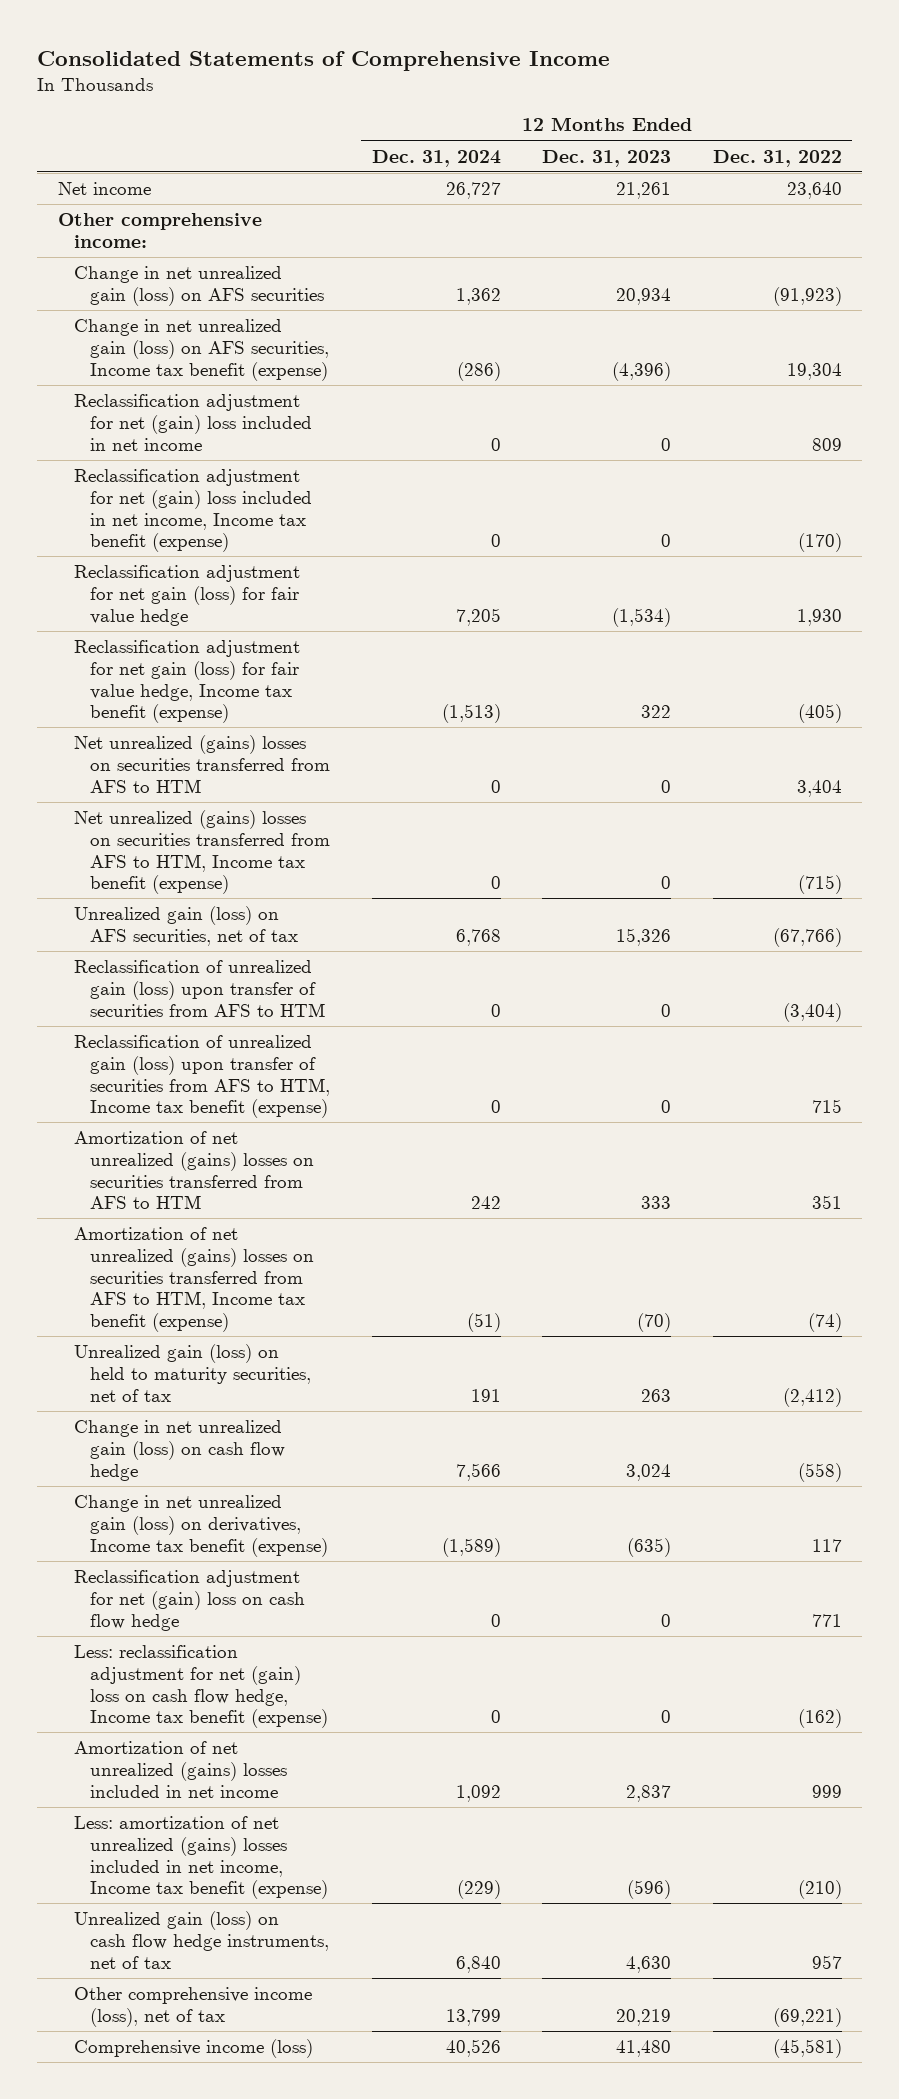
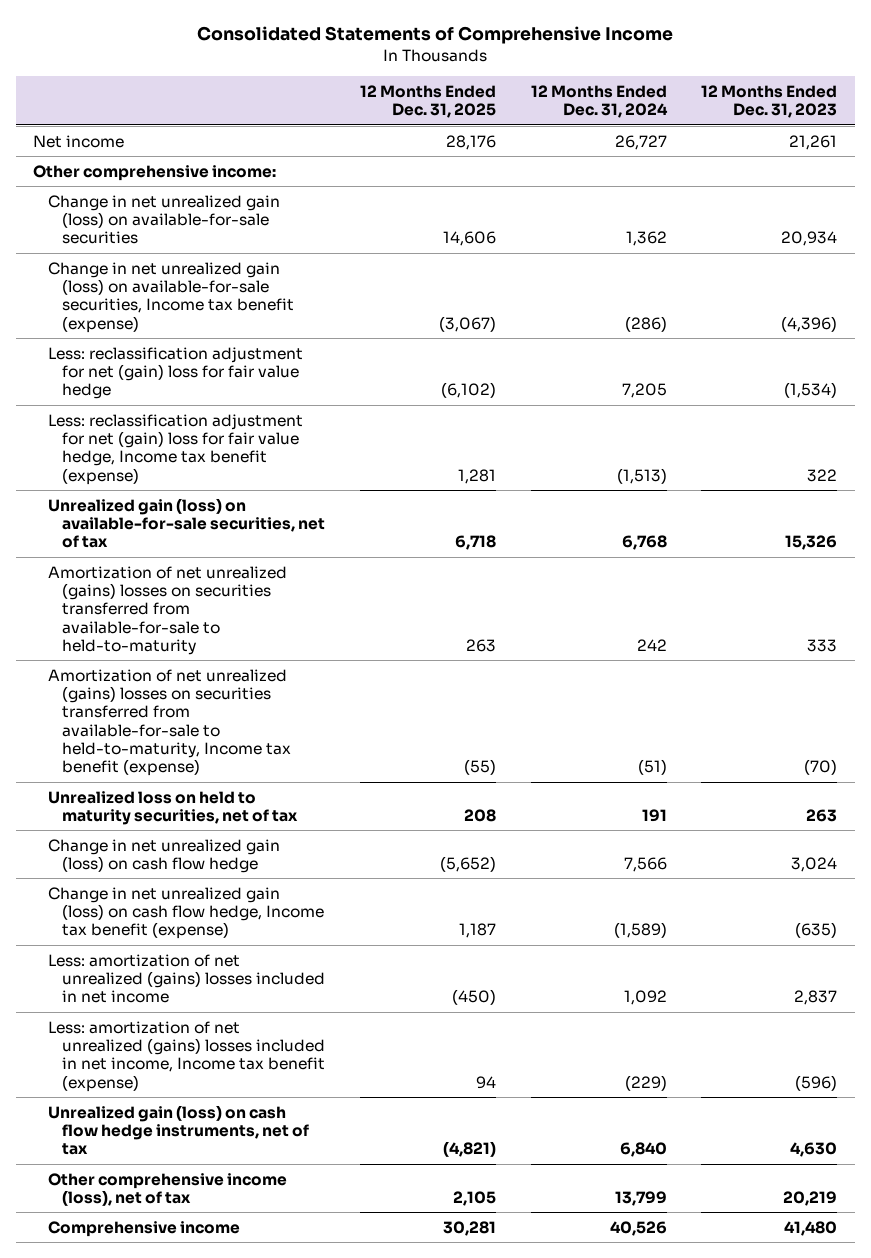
[712,149,842,167] Dec. 31, 2022 -> none
none -> [359,84,496,119] 12 Months Ended Dec. 31, 2025
[73,394,313,451] Reclassification adjustment for net (gain) loss included in net income -> none
[73,469,313,553] Reclassification adjustment for net (gain) loss included in net income, Income tax benefit (expense) -> none
[73,735,331,793] Net unrealized (gains) losses on securities transferred from AFS to HTM -> none
[73,810,331,895] Net unrealized (gains) losses on securities transferred from AFS to HTM, Income tax benefit (expense) -> none
[73,960,326,1017] Reclassification of unrealized gain (loss) upon transfer of securities from AFS to HTM -> none
[73,1035,331,1119] Reclassification of unrealized gain (loss) upon transfer of securities from AFS to HTM, Income tax benefit (expense) -> none
[73,266,325,306] Change in net unrealized gain (loss) on AFS securities -> [47,194,280,245] Change in net unrealized gain (loss) on available-for-sale securities
[73,319,330,381] Change in net unrealized gain (loss) on AFS securities, Income tax benefit (expense) -> [47,261,294,333] Change in net unrealized gain (loss) on available-for-sale securities, Income tax benefit (expense)
[73,565,300,626] Reclassification adjustment for net gain (loss) for fair value hedge -> [47,346,303,400] Less: reclassification adjustment for net (gain) loss for fair value hedge
[73,640,300,724] Reclassification adjustment for net gain (loss) for fair value hedge, Income tax benefit (expense) -> [47,413,303,485] Less: reclassification adjustment for net (gain) loss for fair value hedge, Income tax benefit (expense)
[73,906,299,946] Unrealized gain (loss) on AFS securities, net of tax -> [47,497,325,549] Unrealized gain (loss) on available-for-sale securities, net of tax
[73,1131,315,1210] Amortization of net unrealized (gains) losses on securities transferred from AFS to HTM -> [47,565,287,655] Amortization of net unrealized (gains) losses on securities transferred from available-for-sale to held-to-maturity
[73,1227,315,1332] Amortization of net unrealized (gains) losses on securities transferred from AFS to HTM, Income tax benefit (expense) -> [47,668,291,777] Amortization of net unrealized (gains) losses on securities transferred from available-for-sale to held-to-maturity, Income tax benefit (expense)
[73,1344,312,1402] Unrealized gain (loss) on held to maturity securities, net of tax -> [47,790,298,825] Unrealized loss on held to maturity securities, net of tax
[73,1570,306,1631] Reclassification adjustment for net (gain) loss on cash flow hedge -> none
[73,1645,329,1729] Less: reclassification adjustment for net (gain) loss on cash flow hedge, Income tax benefit (expense) -> none
[73,1495,329,1557] Change in net unrealized gain (loss) on derivatives, Income tax benefit (expense) -> [47,886,324,940] Change in net unrealized gain (loss) on cash flow hedge, Income tax benefit (expense)
[73,1741,288,1798] Amortization of net unrealized (gains) losses included in net income -> [47,953,325,1004] Less: amortization of net unrealized (gains) losses included in net income
[73,2039,313,2059] Comprehensive income (loss) -> [47,1220,240,1237] Comprehensive income

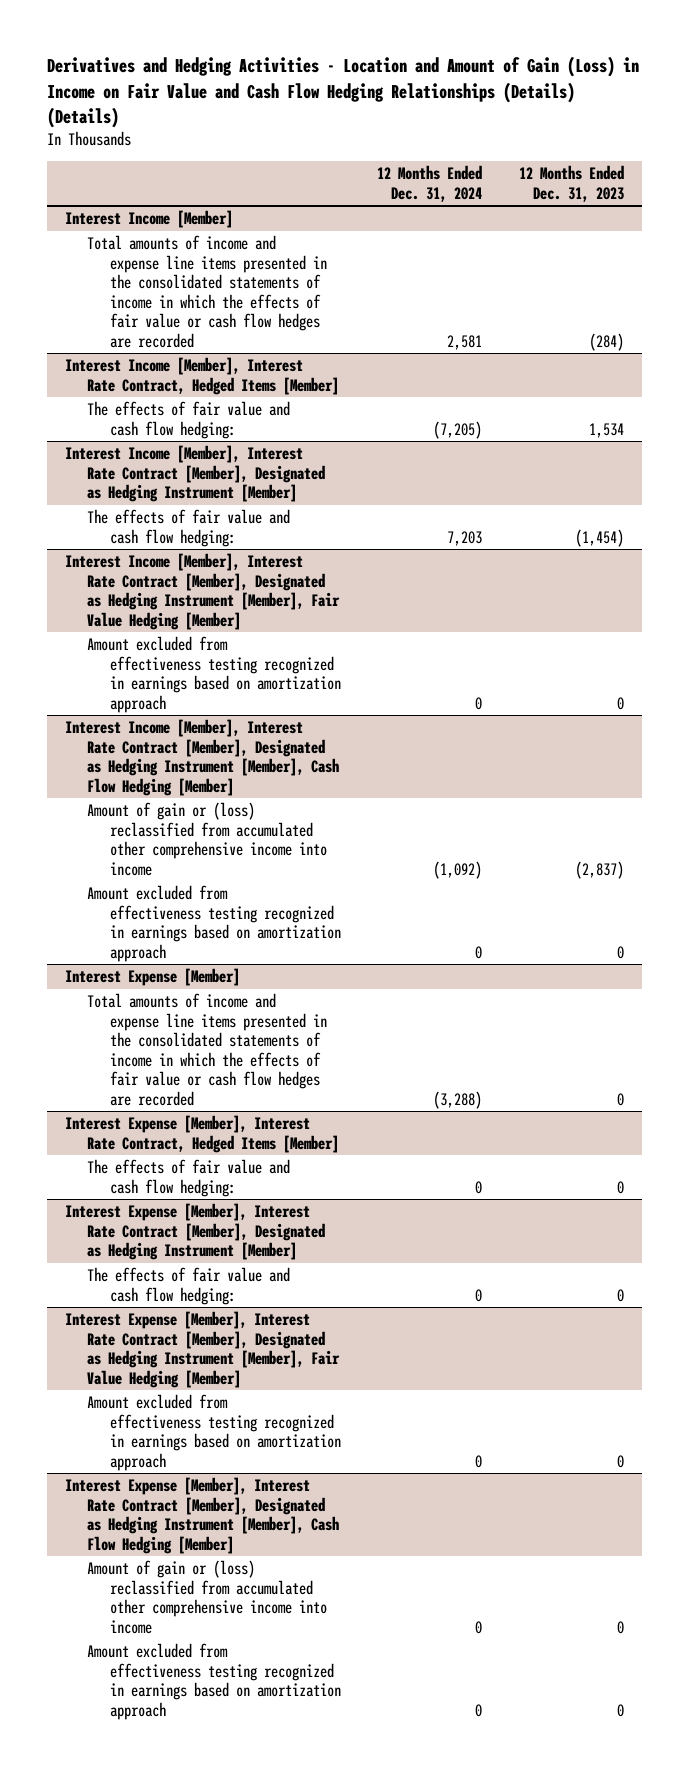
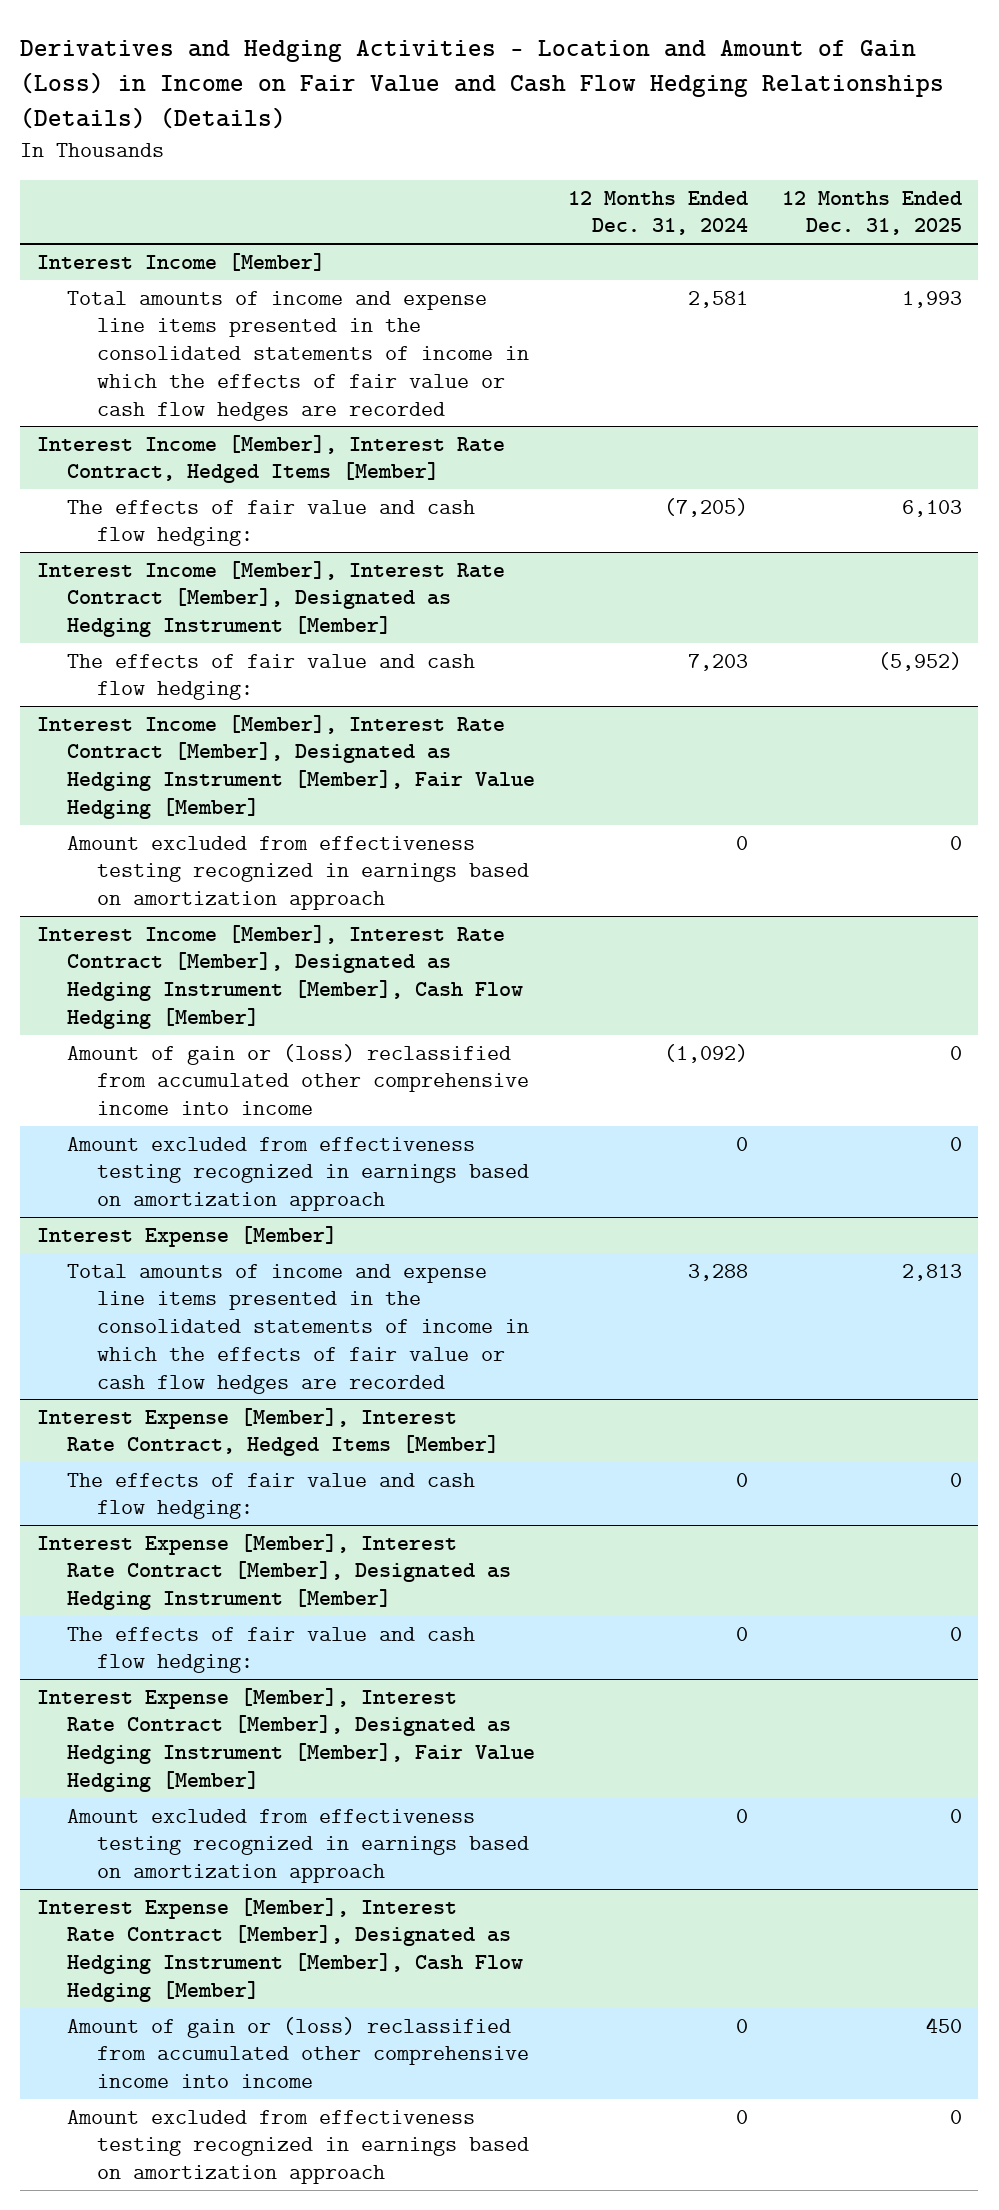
[518,165,624,202] 12 Months Ended Dec. 31, 2023 -> none
none -> [781,190,962,236] 12 Months Ended Dec. 31, 2025
[433,1090,483,1109] (3,288) -> [688,1263,749,1281] 3,288

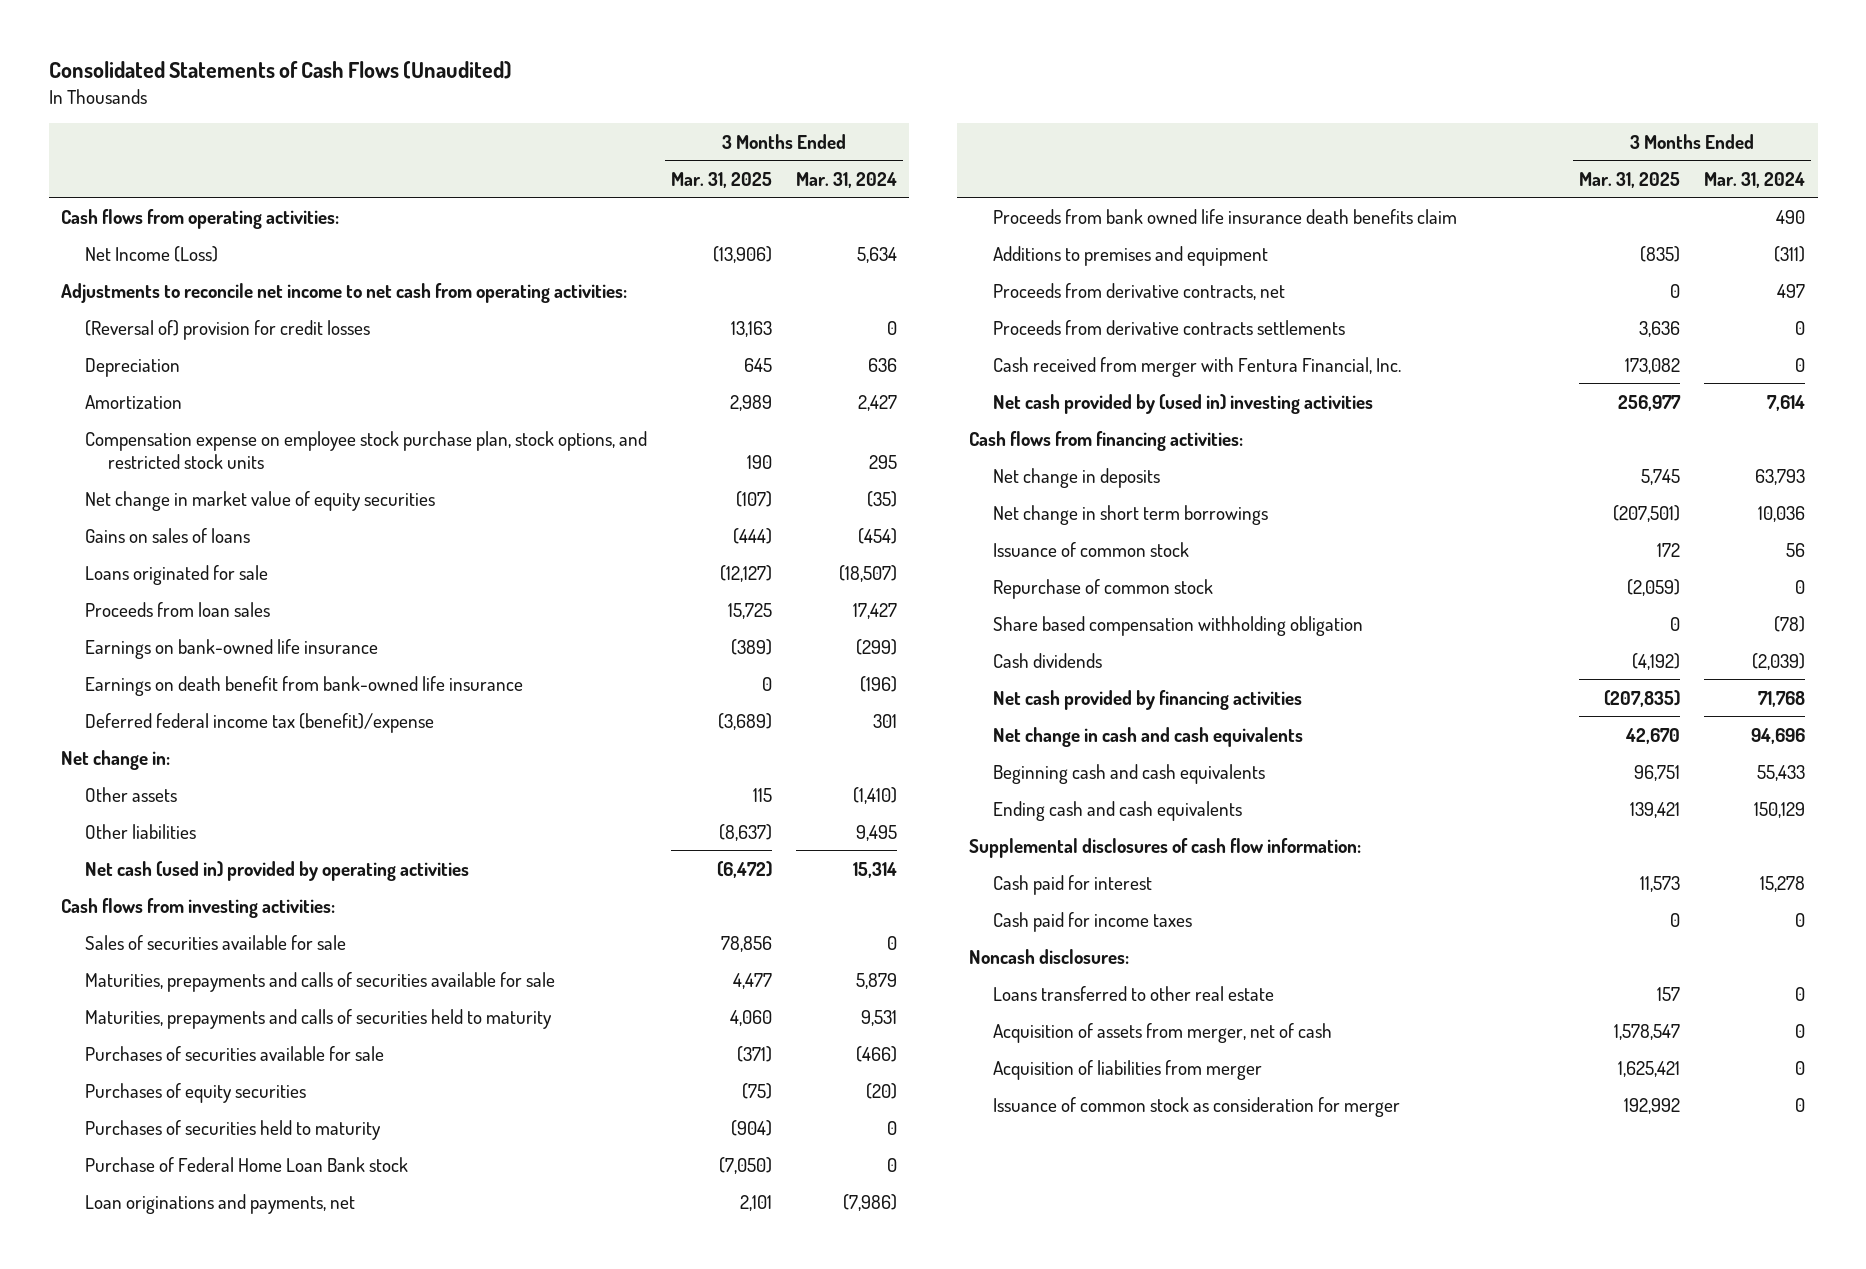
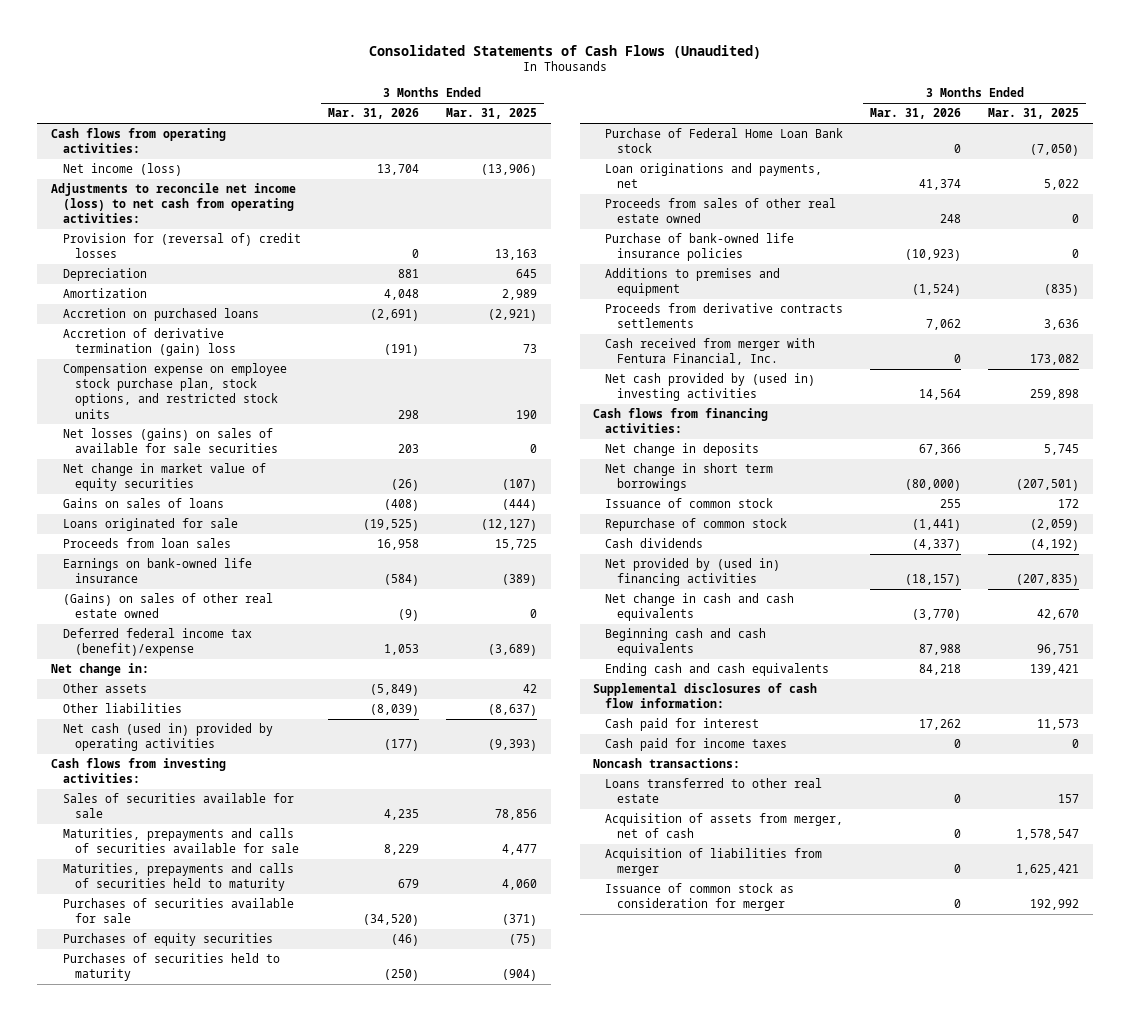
[796,171,898,188] Mar. 31, 2024 -> none
none -> [327,108,419,120] Mar. 31, 2026
[84,245,218,262] Net Income (Loss) -> [62,163,182,177] Net income (loss)
[60,282,627,303] Adjustments to reconcile net income to net cash from operating activities: -> [50,183,296,224] Adjustments to reconcile net income (loss) to net cash from operating activities:
[84,319,370,340] (Reversal of) provision for credit losses -> [62,233,301,259] Provision for (reversal of) credit losses
none -> [62,308,259,322] Accretion on purchased loans
none -> [62,328,236,357] Accretion of derivative termination (gain) loss
none -> [62,428,278,454] Net losses (gains) on sales of available for sale securities
[84,675,523,696] Earnings on death benefit from bank-owned life insurance -> none
none -> [62,593,273,619] (Gains) on sales of other real estate owned
[752,787,772,802] 115 -> [522,684,537,694] 42
[716,860,772,878] (6,472) -> [487,739,537,752] (9,393)
[992,208,1457,224] Proceeds from bank owned life insurance death benefits claim -> none
[739,1194,772,1211] 2,101 -> [1044,179,1080,191] 5,022
none -> [605,198,837,224] Proceeds from sales of other real estate owned
none -> [605,233,795,262] Purchase of bank-owned life insurance policies
[992,282,1285,300] Proceeds from derivative contracts, net -> none
[1618,394,1682,411] 256,977 -> [1030,389,1080,401] 259,898
[992,615,1363,636] Share based compensation withholding obligation -> none
[992,689,1302,710] Net cash provided by financing activities -> [605,558,781,587] Net provided by (used in) financing activities
[969,948,1130,964] Noncash disclosures: -> [593,758,741,769] Noncash transactions:

